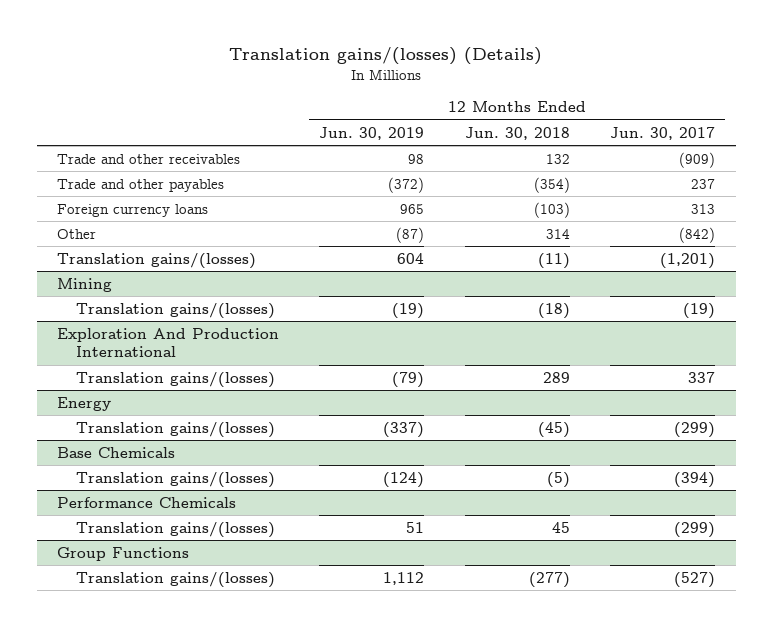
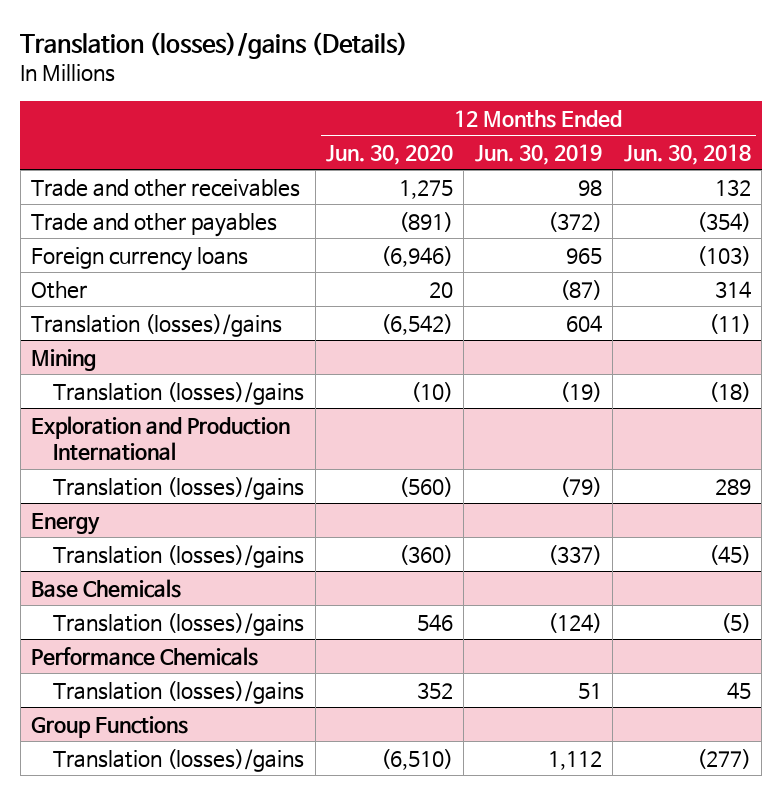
[229,46,543,65] Translation gains/(losses) (Details) -> [20,32,409,60] Translation (losses)/gains (Details)
[610,126,716,140] Jun. 30, 2017 -> none
none -> [326,144,454,165] Jun. 30, 2020
[56,252,256,269] Translation gains/(losses) -> [31,313,283,337] Translation (losses)/gains
[76,302,276,319] Translation gains/(losses) -> [53,381,305,405] Translation (losses)/gains
[56,327,279,358] Exploration And Production International -> [31,415,291,462] Exploration and Production International
[76,371,276,388] Translation gains/(losses) -> [53,476,305,500] Translation (losses)/gains
[76,421,276,438] Translation gains/(losses) -> [53,544,305,568] Translation (losses)/gains
[76,471,276,488] Translation gains/(losses) -> [53,612,305,636] Translation (losses)/gains
[76,521,276,538] Translation gains/(losses) -> [53,680,305,704] Translation (losses)/gains
[76,571,276,588] Translation gains/(losses) -> [53,748,305,772] Translation (losses)/gains

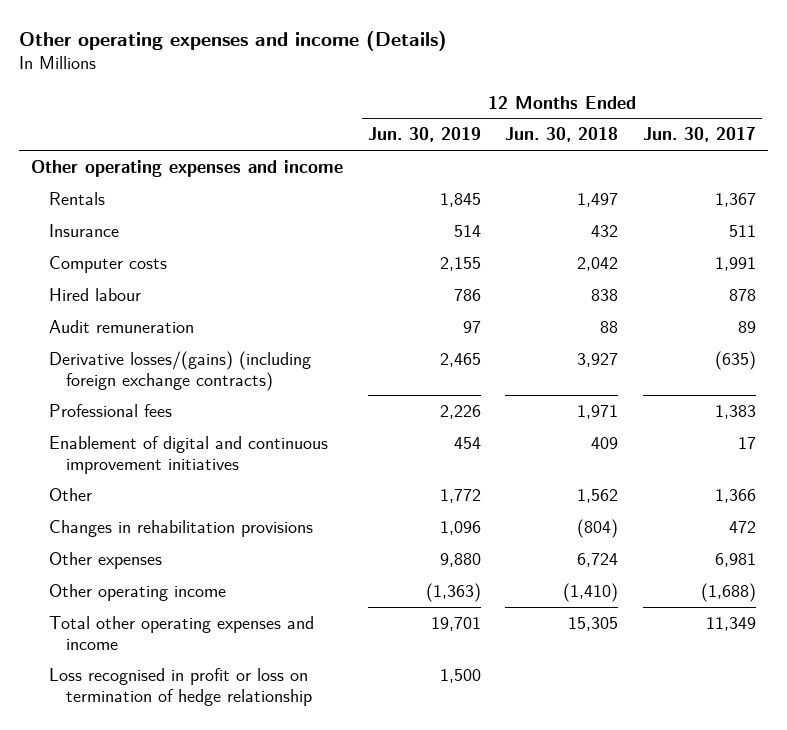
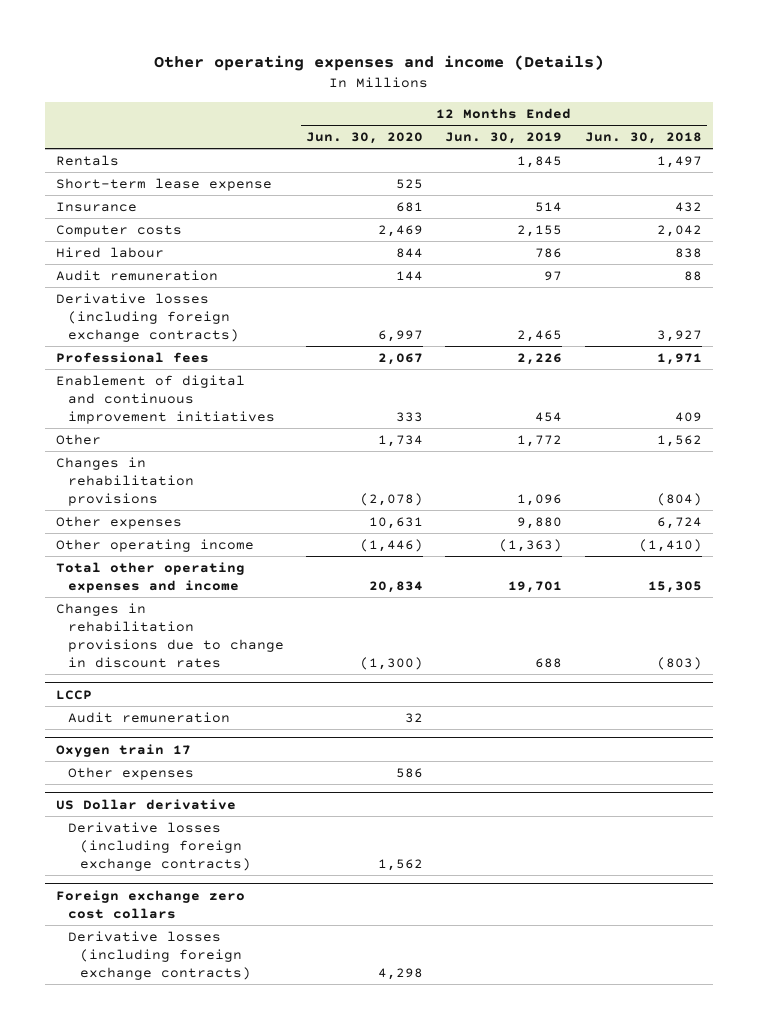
[642,127,756,143] Jun. 30, 2017 -> none
none -> [306,132,424,145] Jun. 30, 2020
[31,159,344,177] Other operating expenses and income -> none
none -> [55,177,272,191] Short-term lease expense
[48,350,311,391] Derivative losses/(gains) (including foreign exchange contracts) -> [55,292,239,342] Derivative losses (including foreign exchange contracts)
[48,667,313,706] Loss recognised in profit or loss on termination of hedge relationship -> none
none -> [55,602,284,668] Changes in rehabilitation provisions due to change in discount rates
none -> [55,689,92,700] LCCP
none -> [67,711,230,723] Audit remuneration
none -> [55,743,191,757] Oxygen train 17
none -> [67,766,194,780] Other expenses
none -> [55,798,236,810] US Dollar derivative
none -> [67,821,251,871] Derivative losses (including foreign exchange contracts)
none -> [55,889,245,919] Foreign exchange zero cost collars
none -> [67,930,251,980] Derivative losses (including foreign exchange contracts)

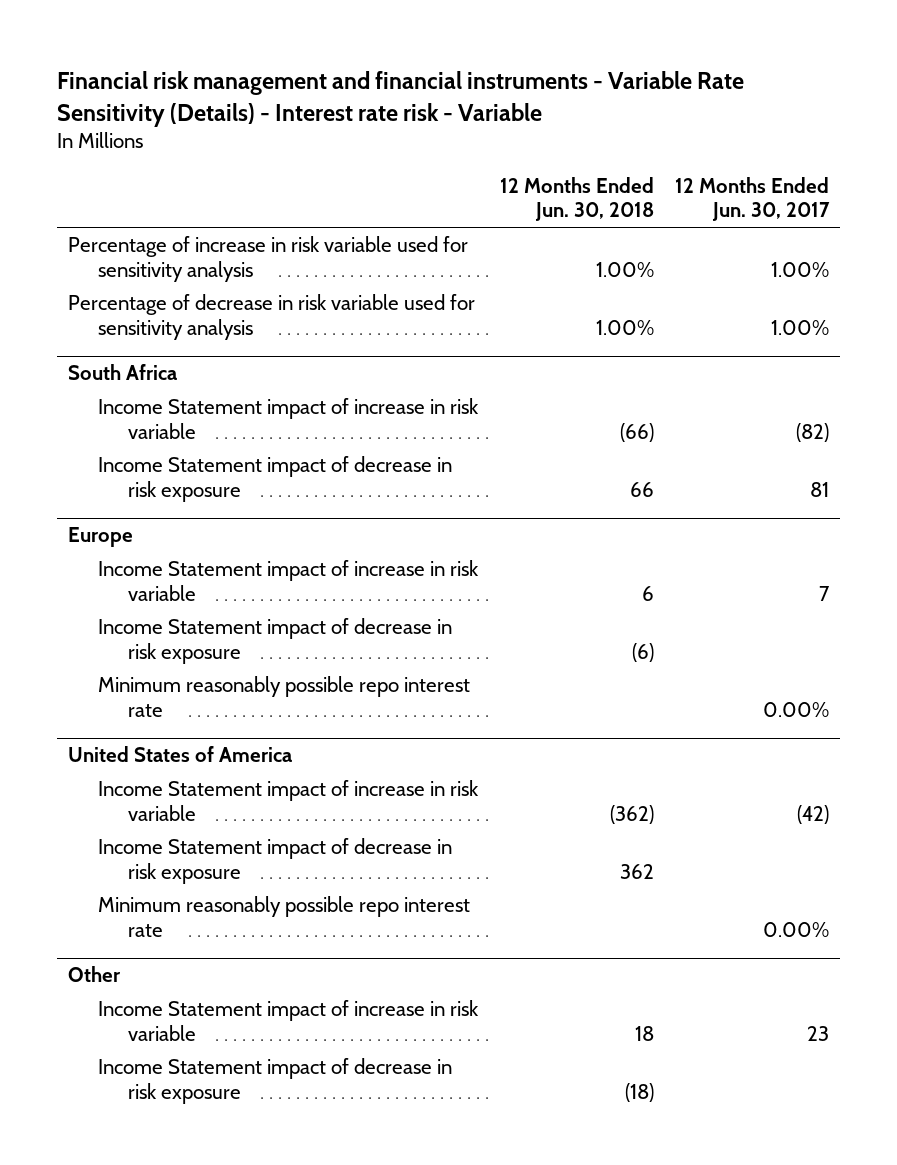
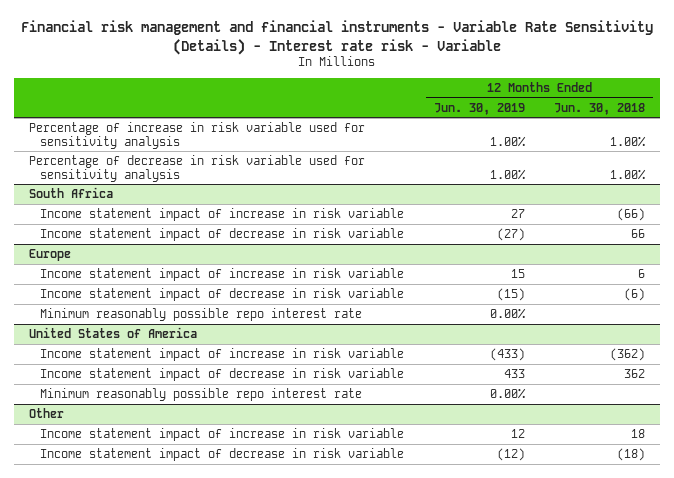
[675,176,831,222] 12 Months Ended Jun. 30, 2017 -> none
none -> [433,102,525,115] Jun. 30, 2019
[97,397,479,439] Income Statement impact of increase in risk variable -> [40,207,405,221] Income statement impact of increase in risk variable
[97,455,452,502] Income Statement impact of decrease in risk exposure -> [40,227,405,241] Income statement impact of decrease in risk variable
[97,559,479,601] Income Statement impact of increase in risk variable -> [40,267,405,281] Income statement impact of increase in risk variable
[97,617,452,664] Income Statement impact of decrease in risk exposure -> [40,287,405,301] Income statement impact of decrease in risk variable
[97,779,479,821] Income Statement impact of increase in risk variable -> [40,347,405,361] Income statement impact of increase in risk variable
[97,837,452,884] Income Statement impact of decrease in risk exposure -> [40,367,405,381] Income statement impact of decrease in risk variable
[97,999,479,1041] Income Statement impact of increase in risk variable -> [40,427,405,441] Income statement impact of increase in risk variable
[97,1057,452,1104] Income Statement impact of decrease in risk exposure -> [40,447,405,461] Income statement impact of decrease in risk variable

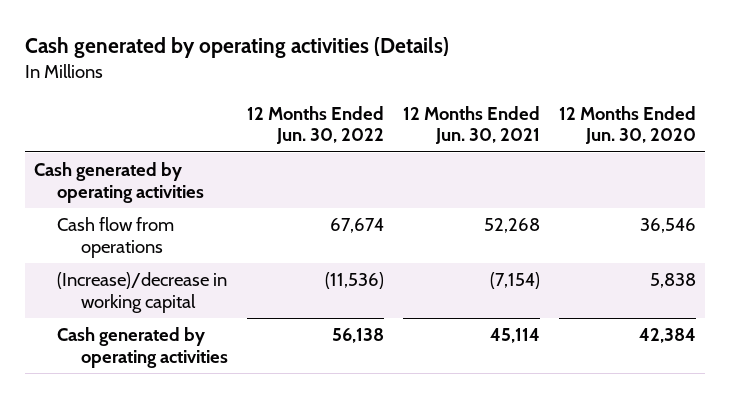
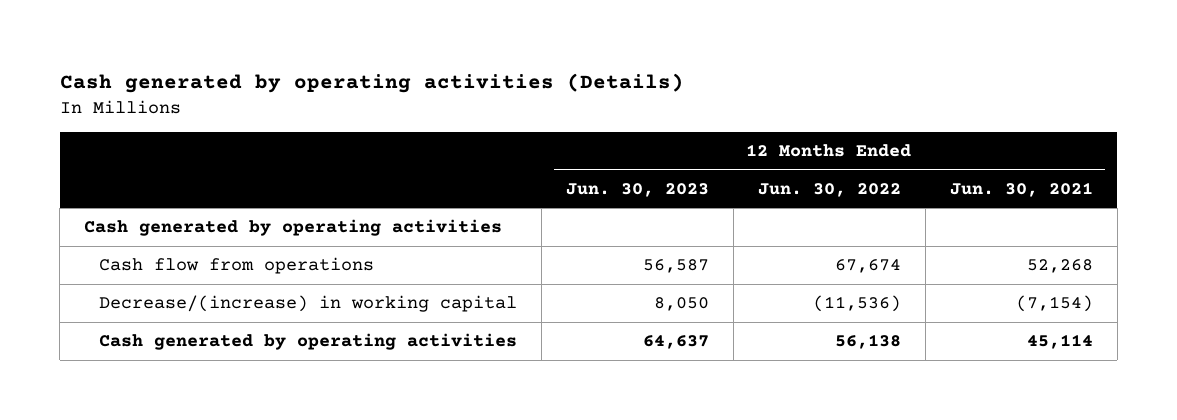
[558,105,696,145] 12 Months Ended Jun. 30, 2020 -> none
none -> [565,182,709,197] Jun. 30, 2023
[57,272,228,313] (Increase)/decrease in working capital -> [99,295,518,313] Decrease/(increase) in working capital

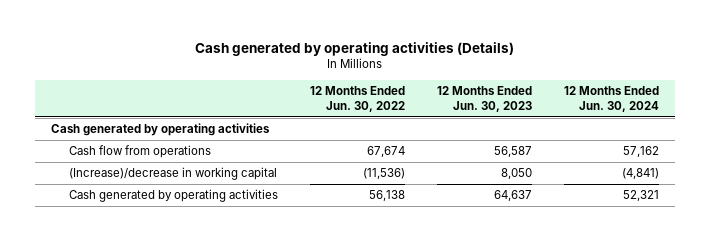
[949,181,1093,197] Jun. 30, 2021 -> none
none -> [564,86,660,112] 12 Months Ended Jun. 30, 2024
[99,295,518,313] Decrease/(increase) in working capital -> [69,167,278,181] (Increase)/decrease in working capital

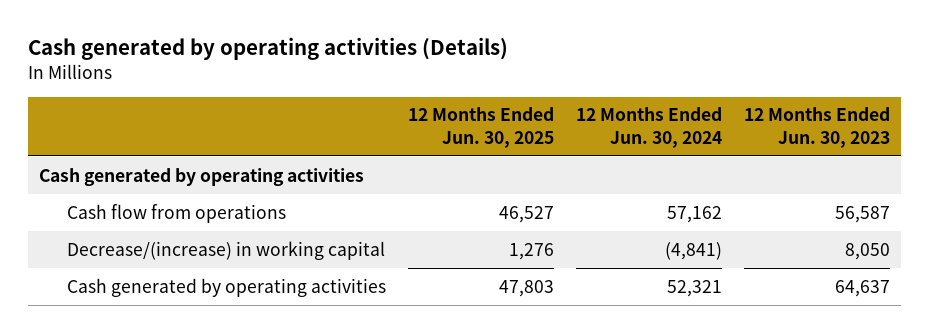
[310,86,406,112] 12 Months Ended Jun. 30, 2022 -> none
none -> [407,107,554,148] 12 Months Ended Jun. 30, 2025
[69,167,278,181] (Increase)/decrease in working capital -> [66,240,385,260] Decrease/(increase) in working capital

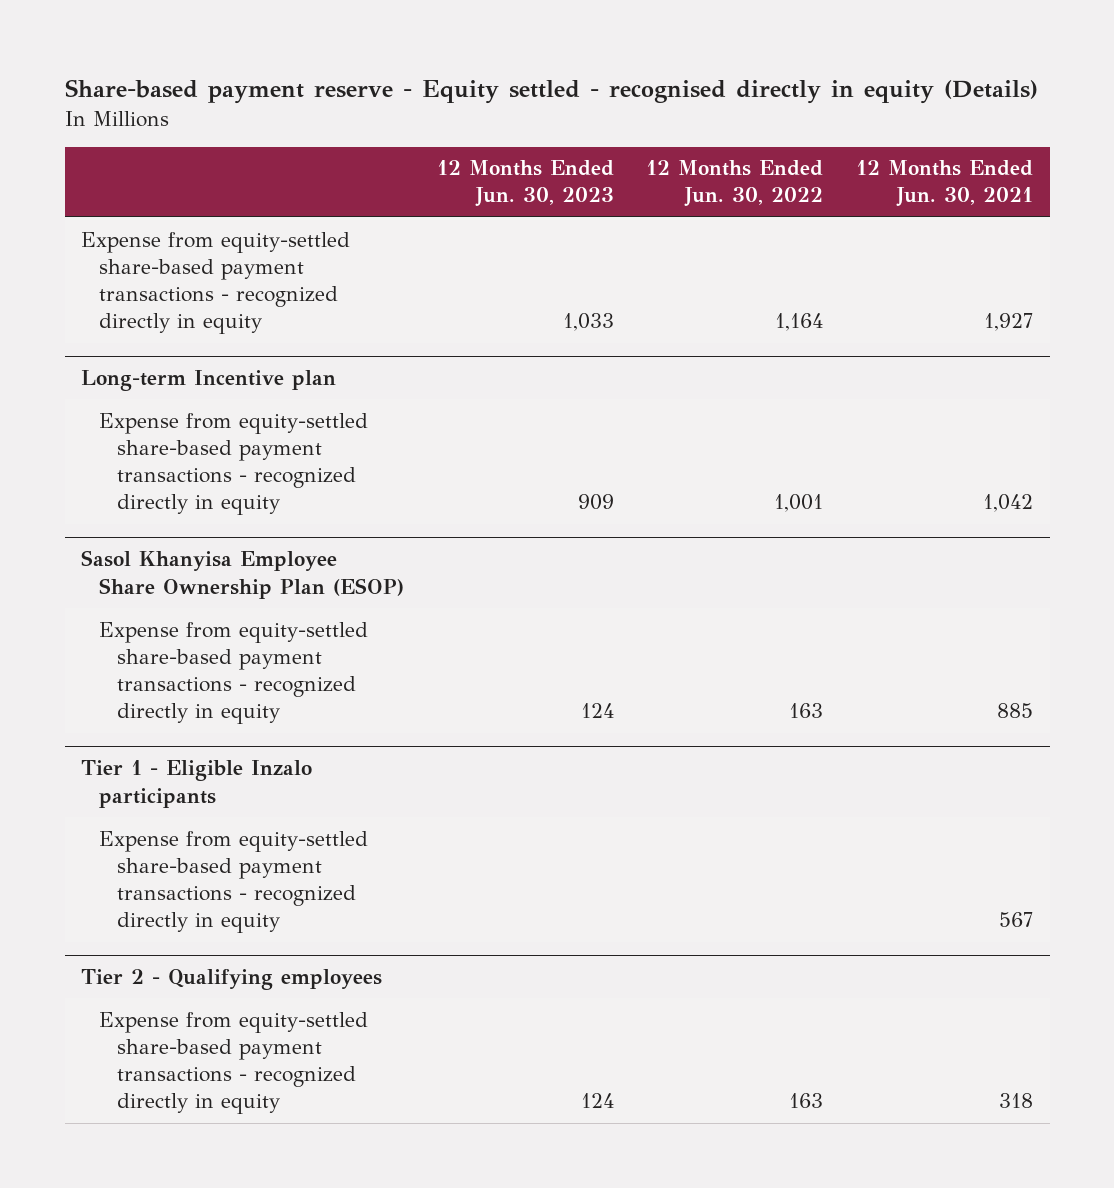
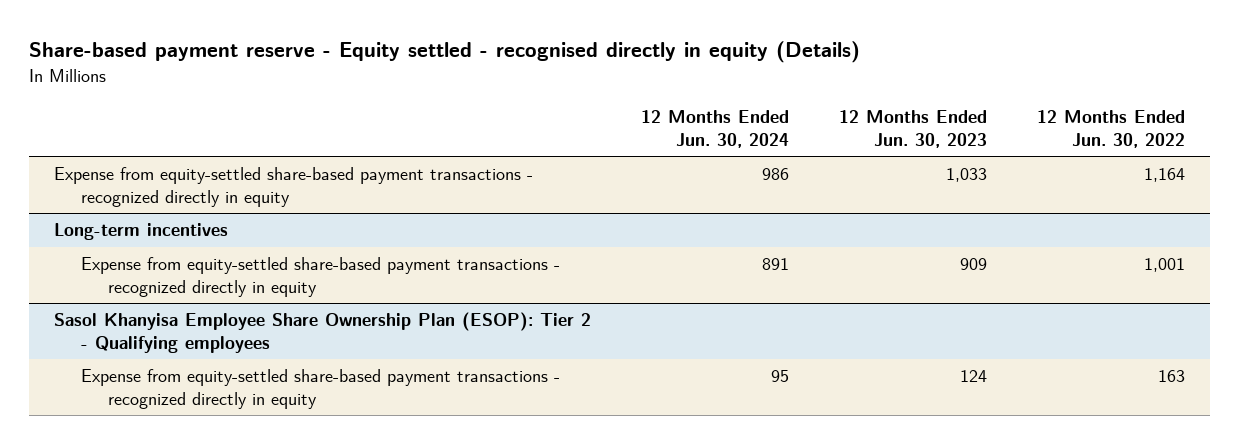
[856,160,1034,208] 12 Months Ended Jun. 30, 2021 -> none
none -> [641,110,790,148] 12 Months Ended Jun. 30, 2024
[80,370,336,392] Long-term Incentive plan -> [54,223,229,241] Long-term incentives
[80,550,404,599] Sasol Khanyisa Employee Share Ownership Plan (ESOP) -> none
[98,621,368,725] Expense from equity-settled share-based payment transactions - recognized directly in equity -> none
[80,760,312,808] Tier 1 - Eligible Inzalo participants -> none
[98,830,368,934] Expense from equity-settled share-based payment transactions - recognized directly in equity -> none
[80,969,382,991] Tier 2 - Qualifying employees -> [54,312,592,353] Sasol Khanyisa Employee Share Ownership Plan (ESOP): Tier 2 - Qualifying employees

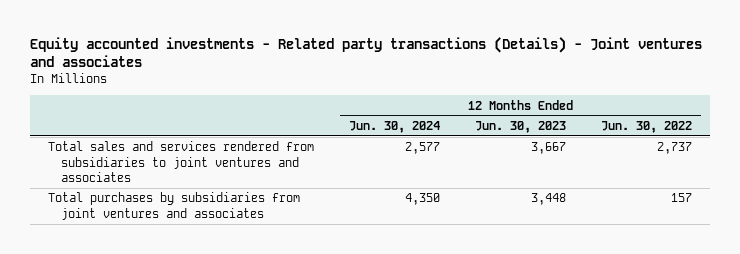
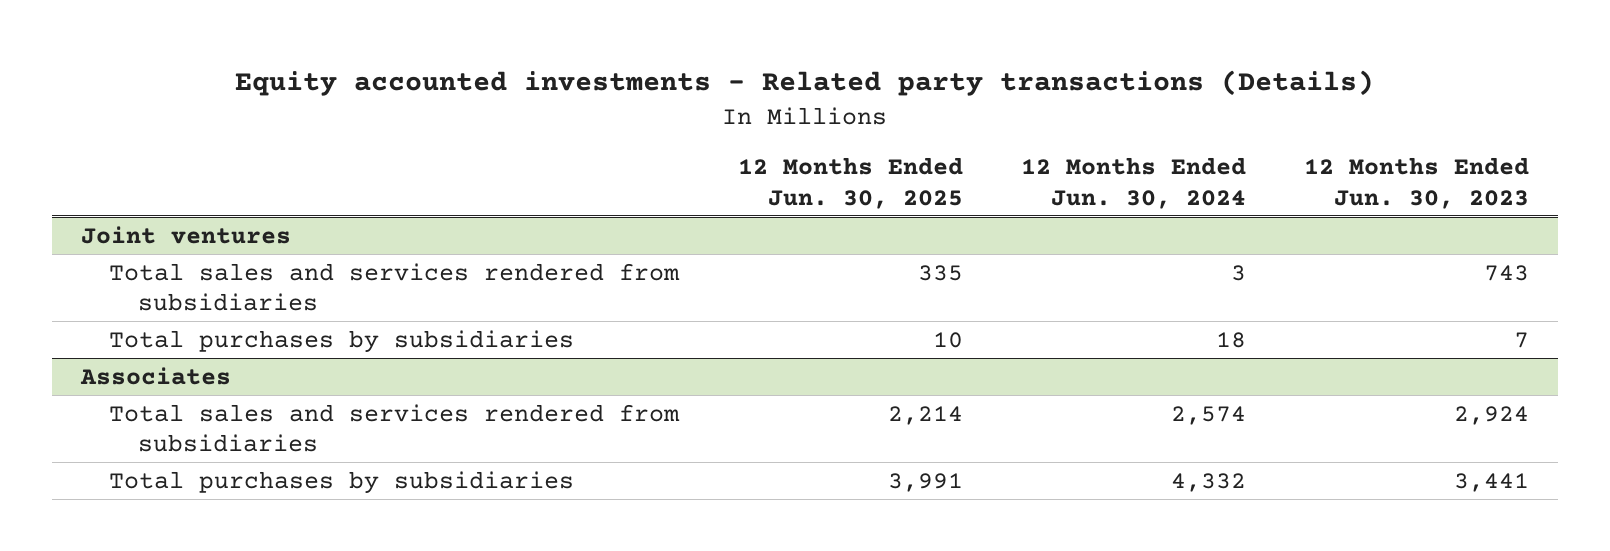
[29,36,702,68] Equity accounted investments - Related party transactions (Details) - Joint ventures and associates -> [234,70,1374,97] Equity accounted investments - Related party transactions (Details)
[601,120,693,133] Jun. 30, 2022 -> none
none -> [737,157,963,209] 12 Months Ended Jun. 30, 2025
none -> [80,225,291,244] Joint ventures
[47,141,314,183] Total sales and services rendered from subsidiaries to joint ventures and associates -> [109,262,681,312] Total sales and services rendered from subsidiaries
[404,142,440,155] 2,577 -> [1230,264,1246,281] 3
[531,142,567,155] 3,667 -> [1483,264,1529,281] 743
[47,192,300,220] Total purchases by subsidiaries from joint ventures and associates -> [109,329,575,353] Total purchases by subsidiaries
[404,193,440,206] 4,350 -> [1215,331,1246,348] 18
[531,193,567,206] 3,448 -> [1513,331,1529,348] 7
none -> [79,366,231,385] Associates
none -> [109,403,681,453] Total sales and services rendered from subsidiaries
none -> [109,470,575,494] Total purchases by subsidiaries

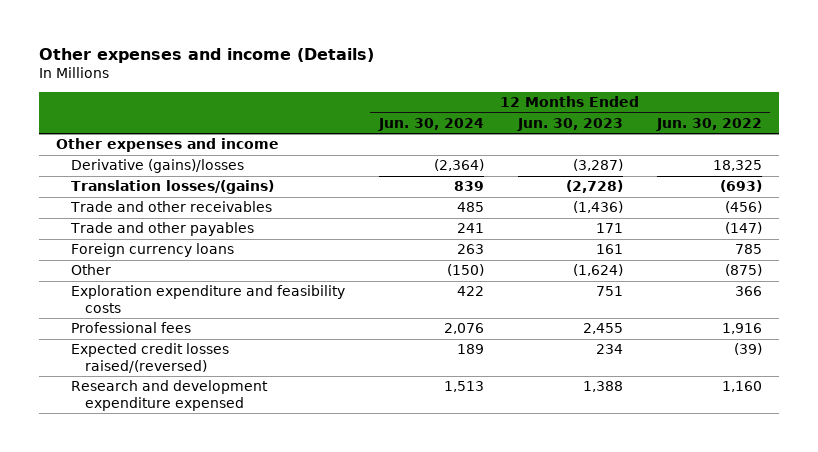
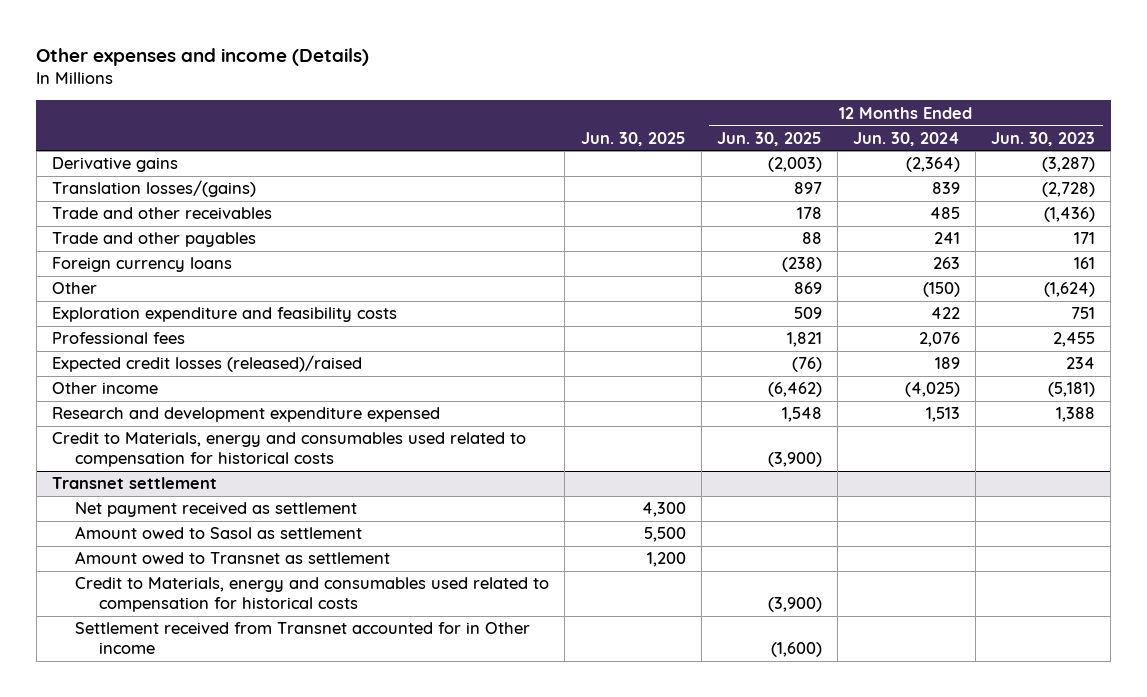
[655,117,762,131] Jun. 30, 2022 -> none
none -> [580,131,686,146] Jun. 30, 2025
none -> [716,131,822,146] Jun. 30, 2025
[56,138,280,153] Other expenses and income -> none
[70,159,244,174] Derivative (gains)/losses -> [51,157,178,173] Derivative gains
[70,343,229,373] Expected credit losses raised/(reversed) -> [51,355,362,373] Expected credit losses (released)/raised
none -> [51,382,158,395] Other income
none -> [51,432,526,468] Credit to Materials, energy and consumables used related to compensation for historical costs
none -> [51,477,217,490] Transnet settlement
none -> [75,502,358,518] Net payment received as settlement
none -> [75,526,363,540] Amount owed to Sasol as settlement
none -> [75,551,391,565] Amount owed to Transnet as settlement
none -> [75,577,550,613] Credit to Materials, energy and consumables used related to compensation for historical costs
none -> [75,622,531,655] Settlement received from Transnet accounted for in Other income

